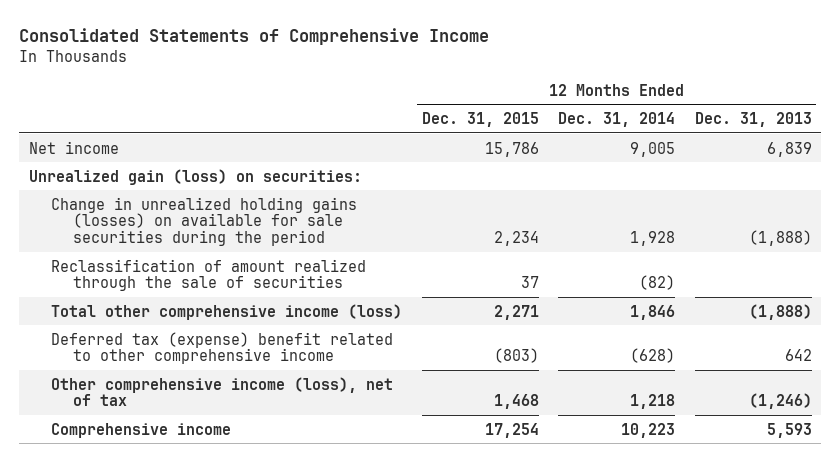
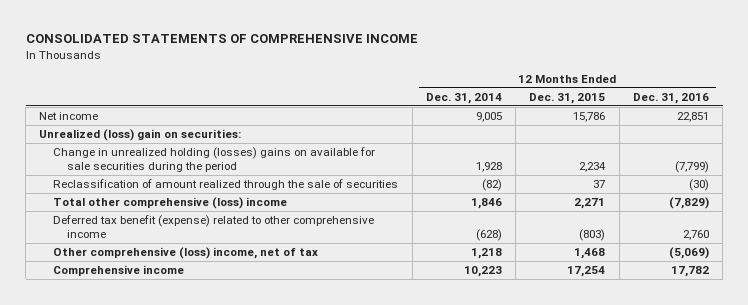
[19,27,490,45] Consolidated Statements of Comprehensive Income -> [25,34,418,44] CONSOLIDATED STATEMENTS OF COMPREHENSIVE INCOME
[694,112,812,128] Dec. 31, 2013 -> none
none -> [633,92,710,104] Dec. 31, 2016
[28,168,362,185] Unrealized gain (loss) on securities: -> [39,128,242,141] Unrealized (loss) gain on securities:
[51,196,358,247] Change in unrealized holding gains (losses) on available for sale securities during the period -> [53,146,376,173] Change in unrealized holding (losses) gains on available for sale securities during the period
[51,303,403,320] Total other comprehensive income (loss) -> [53,196,288,209] Total other comprehensive (loss) income
[51,331,394,365] Deferred tax (expense) benefit related to other comprehensive income -> [53,214,375,239] Deferred tax benefit (expense) related to other comprehensive income
[51,376,394,407] Other comprehensive income (loss), net of tax -> [53,246,319,259] Other comprehensive (loss) income, net of tax

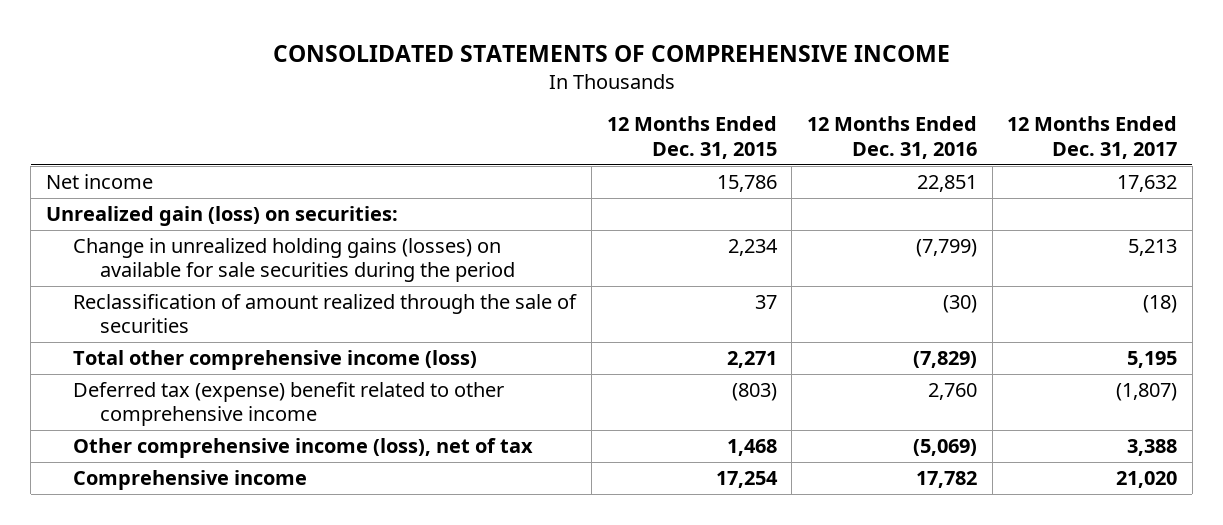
[425,92,502,104] Dec. 31, 2014 -> none
none -> [1007,116,1178,159] 12 Months Ended Dec. 31, 2017
[39,128,242,141] Unrealized (loss) gain on securities: -> [46,205,399,226] Unrealized gain (loss) on securities:
[53,146,376,173] Change in unrealized holding (losses) gains on available for sale securities during the period -> [73,237,516,283] Change in unrealized holding gains (losses) on available for sale securities during the period
[53,196,288,209] Total other comprehensive (loss) income -> [73,349,478,370] Total other comprehensive income (loss)
[53,214,375,239] Deferred tax benefit (expense) related to other comprehensive income -> [73,381,505,427] Deferred tax (expense) benefit related to other comprehensive income
[53,246,319,259] Other comprehensive (loss) income, net of tax -> [73,437,534,458] Other comprehensive income (loss), net of tax

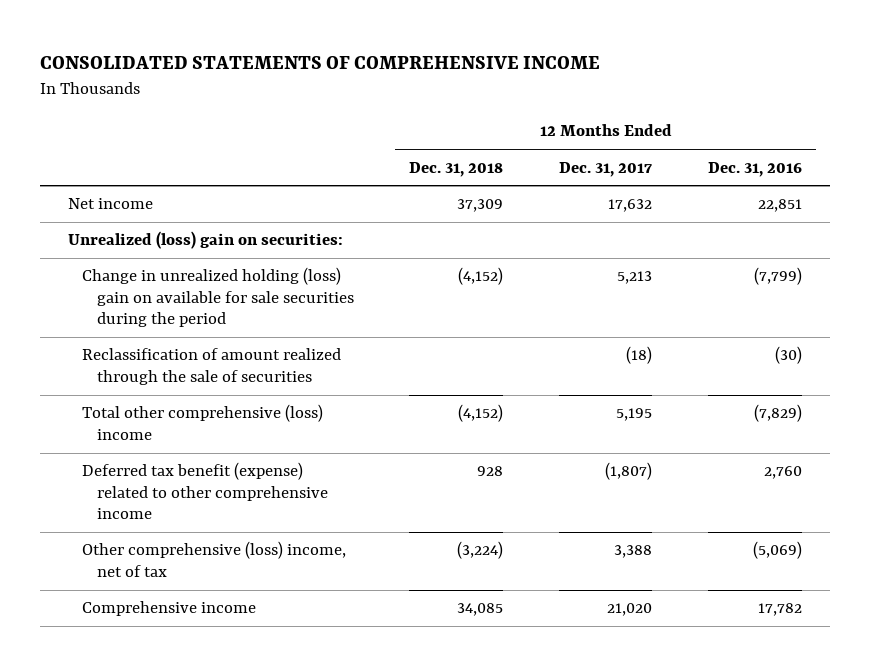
[606,116,777,159] 12 Months Ended Dec. 31, 2015 -> none
none -> [409,161,504,177] Dec. 31, 2018
[46,205,399,226] Unrealized gain (loss) on securities: -> [68,231,344,250] Unrealized (loss) gain on securities:
[73,237,516,283] Change in unrealized holding gains (losses) on available for sale securities during the period -> [82,267,354,328] Change in unrealized holding (loss) gain on available for sale securities during the period
[73,349,478,370] Total other comprehensive income (loss) -> [82,404,324,440] Total other comprehensive (loss) income
[73,381,505,427] Deferred tax (expense) benefit related to other comprehensive income -> [82,462,328,520] Deferred tax benefit (expense) related to other comprehensive income
[73,437,534,458] Other comprehensive income (loss), net of tax -> [82,541,347,577] Other comprehensive (loss) income, net of tax

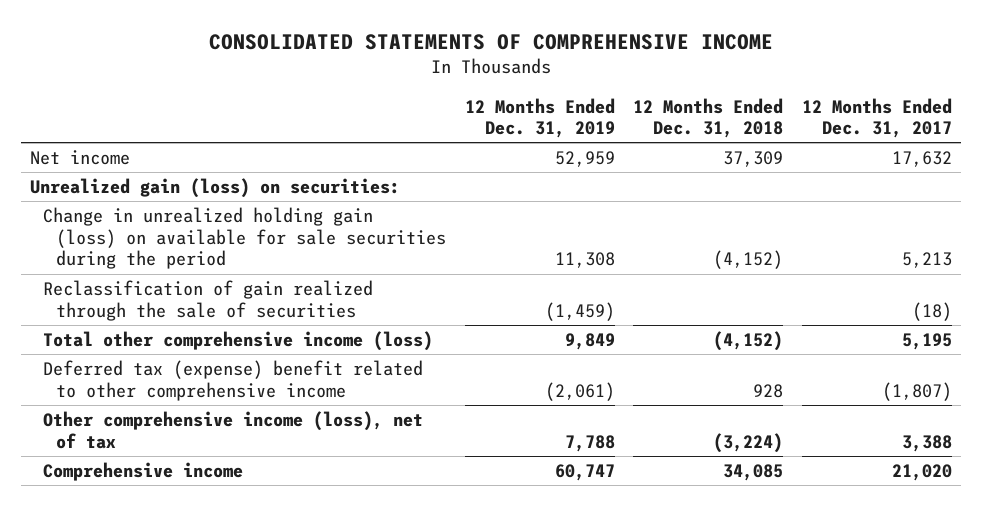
[707,161,802,177] Dec. 31, 2016 -> none
none -> [464,97,615,139] 12 Months Ended Dec. 31, 2019
[68,231,344,250] Unrealized (loss) gain on securities: -> [29,177,400,198] Unrealized gain (loss) on securities:
[82,267,354,328] Change in unrealized holding (loss) gain on available for sale securities during the period -> [43,206,447,270] Change in unrealized holding gain (loss) on available for sale securities during the period
[82,348,342,385] Reclassification of amount realized through the sale of securities -> [43,279,374,321] Reclassification of gain realized through the sale of securities
[82,404,324,440] Total other comprehensive (loss) income -> [43,330,434,351] Total other comprehensive income (loss)
[82,462,328,520] Deferred tax benefit (expense) related to other comprehensive income -> [43,359,424,401] Deferred tax (expense) benefit related to other comprehensive income
[82,541,347,577] Other comprehensive (loss) income, net of tax -> [43,410,424,449] Other comprehensive income (loss), net of tax

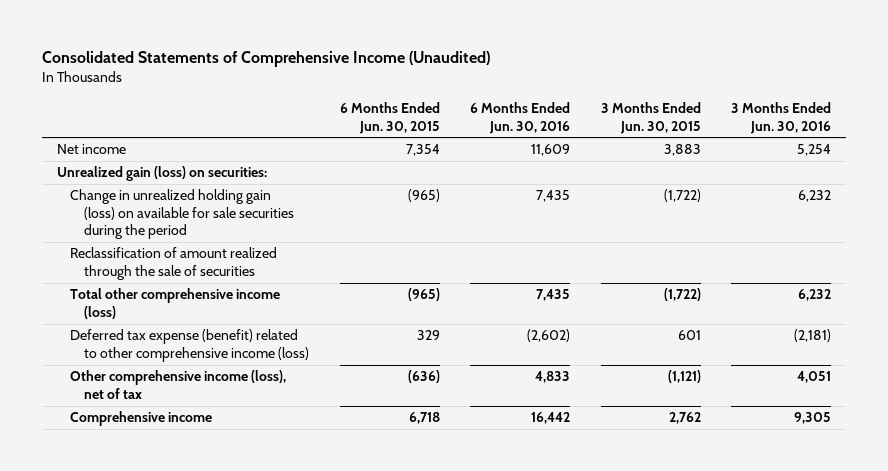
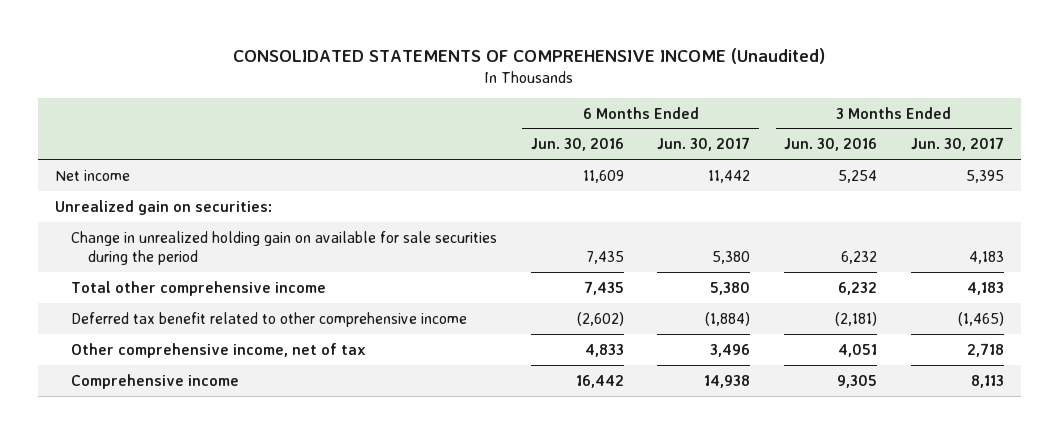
[41,51,490,68] Consolidated Statements of Comprehensive Income (Unaudited) -> [233,47,826,64] CONSOLIDATED STATEMENTS OF COMPREHENSIVE INCOME (Unaudited)
[339,102,440,134] 6 Months Ended Jun. 30, 2015 -> none
[600,102,701,134] 3 Months Ended Jun. 30, 2015 -> none
none -> [657,137,751,152] Jun. 30, 2017
none -> [910,137,1004,152] Jun. 30, 2017
[70,247,278,280] Reclassification of amount realized through the sale of securities -> none
[56,166,267,182] Unrealized gain (loss) on securities: -> [54,199,272,215] Unrealized gain on securities:
[70,189,295,240] Change in unrealized holding gain (loss) on available for sale securities during the period -> [71,230,498,266] Change in unrealized holding gain on available for sale securities during the period
[70,288,281,319] Total other comprehensive income (loss) -> [71,280,327,296] Total other comprehensive income
[70,329,310,362] Deferred tax expense (benefit) related to other comprehensive income (loss) -> [71,311,468,327] Deferred tax benefit related to other comprehensive income
[70,370,287,399] Other comprehensive income (loss), net of tax -> [71,342,367,358] Other comprehensive income, net of tax

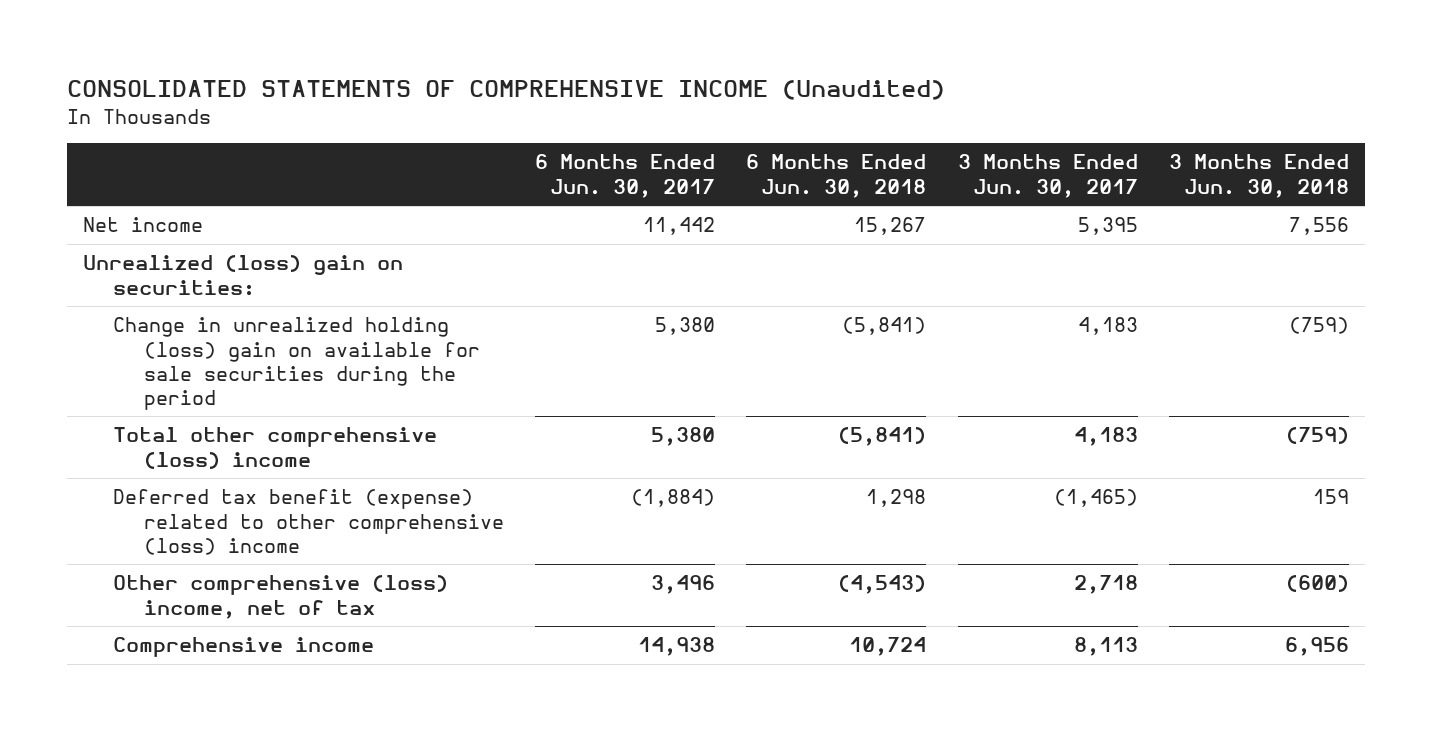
[530,138,624,152] Jun. 30, 2016 -> none
[784,138,878,152] Jun. 30, 2016 -> none
none -> [746,154,927,198] 6 Months Ended Jun. 30, 2018
none -> [1169,154,1350,198] 3 Months Ended Jun. 30, 2018
[54,199,272,215] Unrealized gain on securities: -> [82,255,403,296] Unrealized (loss) gain on securities:
[71,230,498,266] Change in unrealized holding gain on available for sale securities during the period -> [113,317,480,410] Change in unrealized holding (loss) gain on available for sale securities during the period
[71,280,327,296] Total other comprehensive income -> [113,427,438,469] Total other comprehensive (loss) income
[71,311,468,327] Deferred tax benefit related to other comprehensive income -> [113,489,504,555] Deferred tax benefit (expense) related to other comprehensive (loss) income
[71,342,367,358] Other comprehensive income, net of tax -> [113,575,449,619] Other comprehensive (loss) income, net of tax

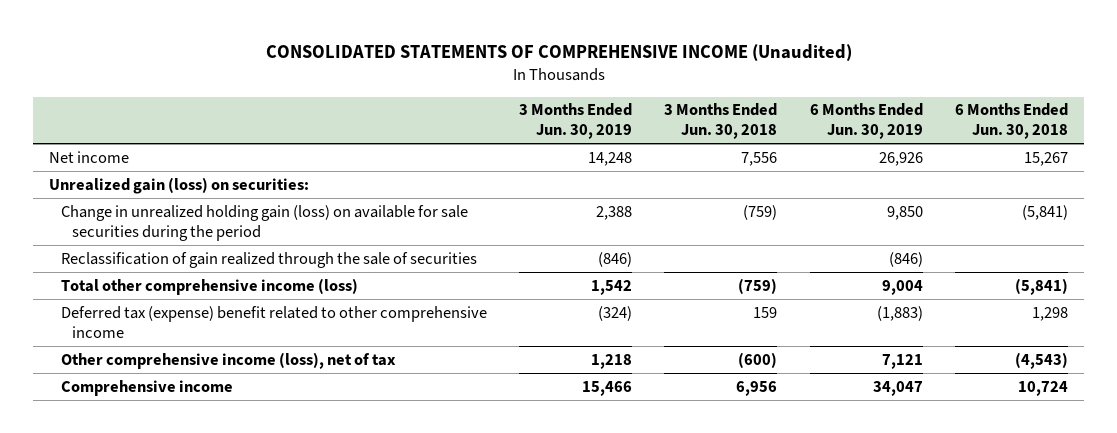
[534,154,715,198] 6 Months Ended Jun. 30, 2017 -> none
[957,154,1138,198] 3 Months Ended Jun. 30, 2017 -> none
none -> [519,103,633,140] 3 Months Ended Jun. 30, 2019
none -> [809,103,923,140] 6 Months Ended Jun. 30, 2019
[82,255,403,296] Unrealized (loss) gain on securities: -> [49,176,310,194] Unrealized gain (loss) on securities:
[113,317,480,410] Change in unrealized holding (loss) gain on available for sale securities during the period -> [60,204,468,241] Change in unrealized holding gain (loss) on available for sale securities during the period
none -> [60,251,477,268] Reclassification of gain realized through the sale of securities
[113,427,438,469] Total other comprehensive (loss) income -> [60,277,358,295] Total other comprehensive income (loss)
[113,489,504,555] Deferred tax benefit (expense) related to other comprehensive (loss) income -> [60,305,487,338] Deferred tax (expense) benefit related to other comprehensive income
[113,575,449,619] Other comprehensive (loss) income, net of tax -> [60,351,396,369] Other comprehensive income (loss), net of tax

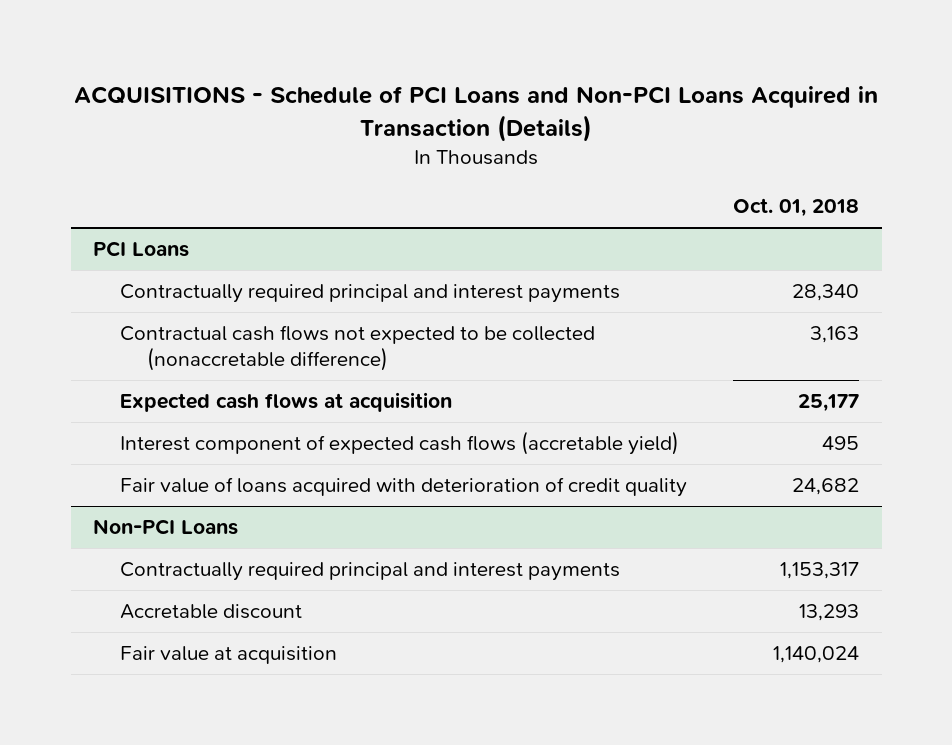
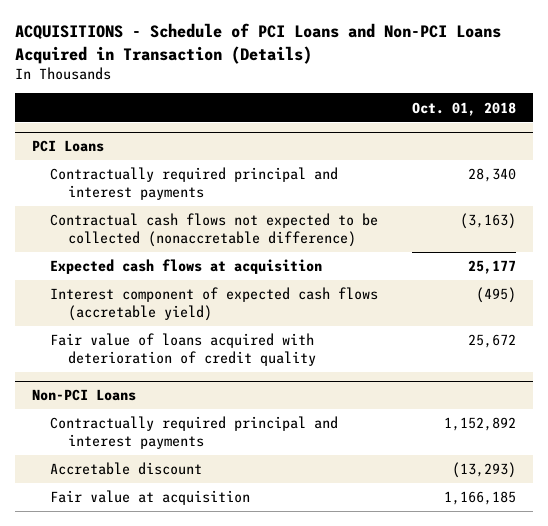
[809,326,859,344] 3,163 -> [459,213,516,230] (3,163)
[821,436,859,451] 495 -> [475,287,516,304] (495)
[791,478,859,496] 24,682 -> [467,334,516,349] 25,672
[779,562,859,580] 1,153,317 -> [443,417,516,432] 1,152,892
[798,604,859,622] 13,293 -> [451,462,516,479] (13,293)
[772,646,859,664] 1,140,024 -> [443,491,516,506] 1,166,185

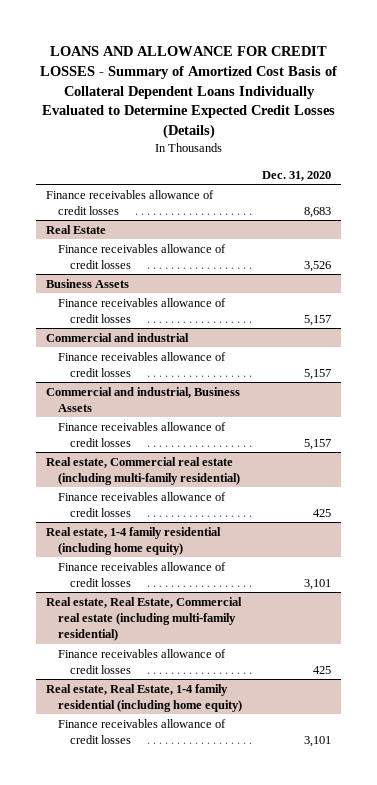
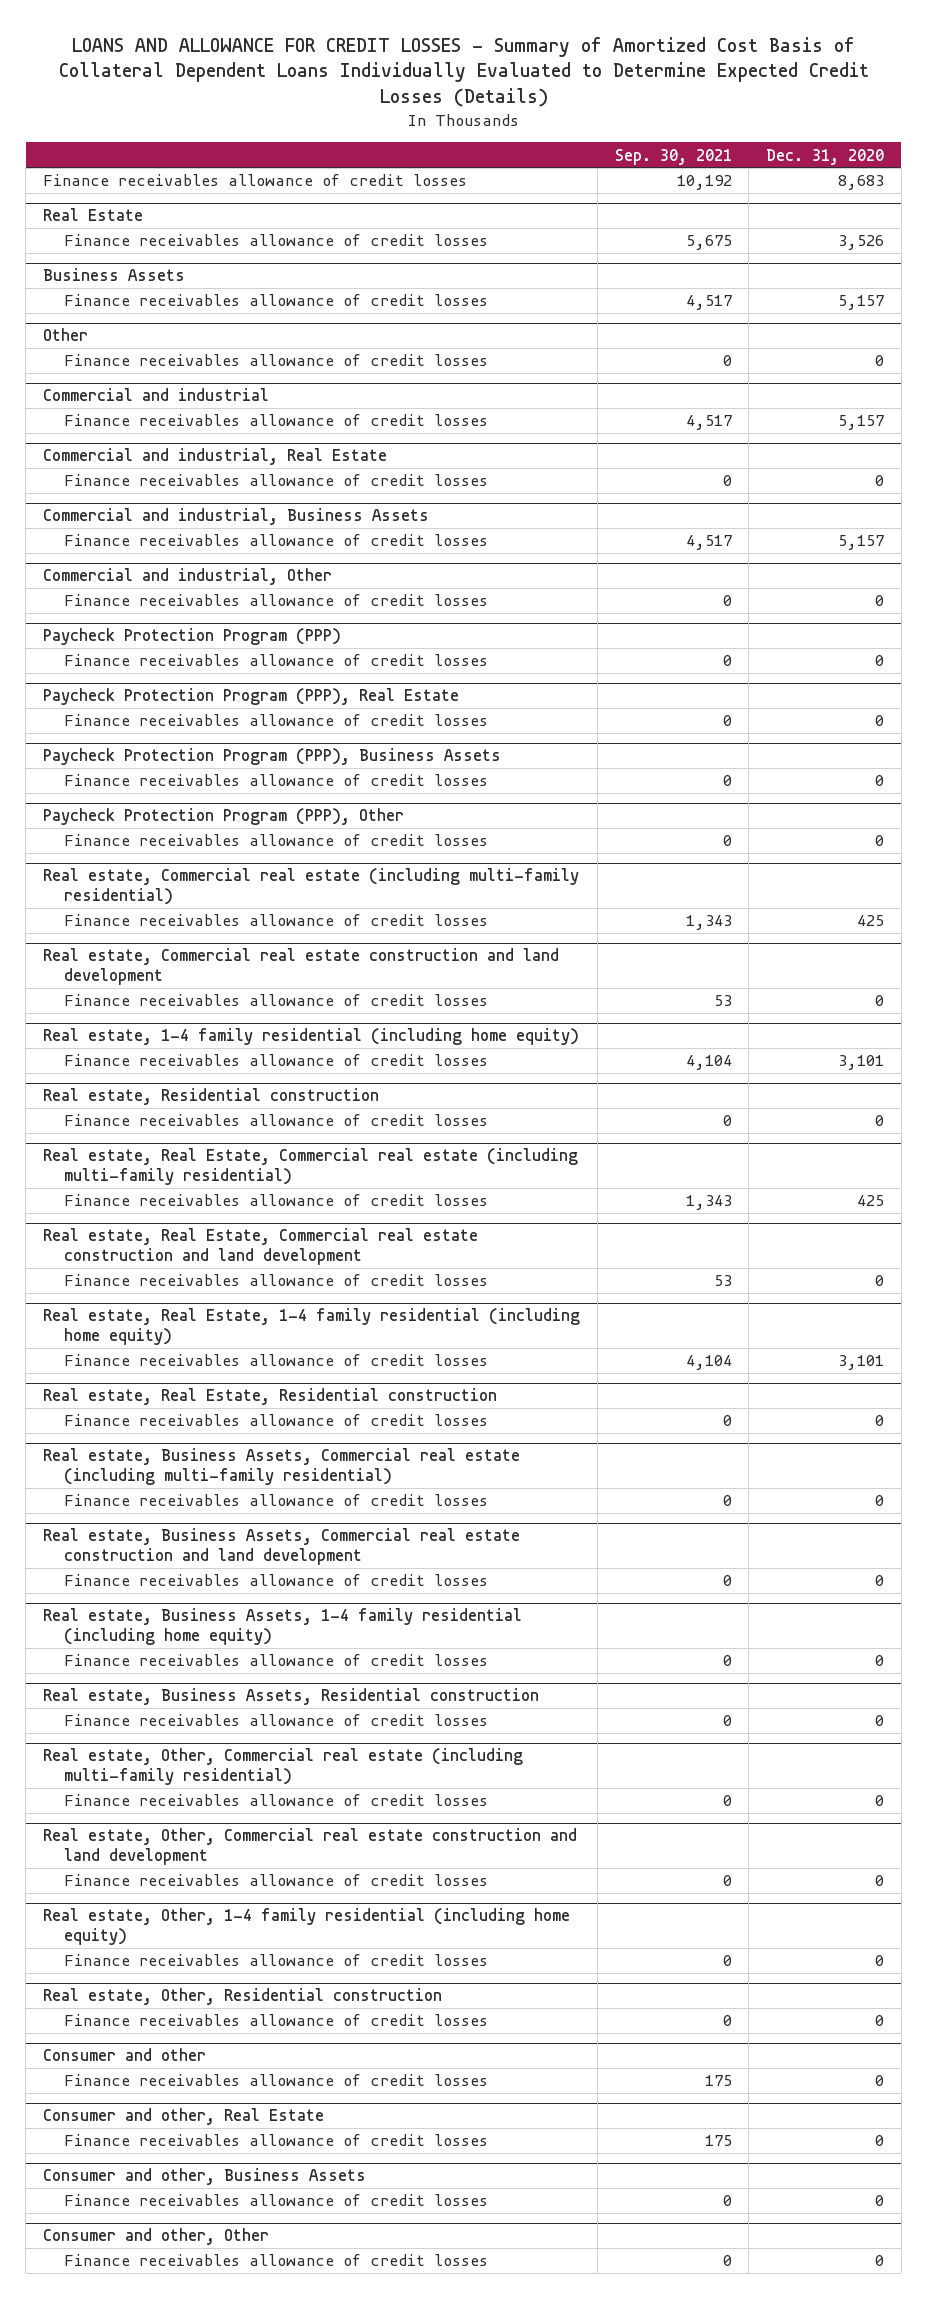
none -> [614,148,732,165] Sep. 30, 2021
none -> [43,328,89,342] Other
none -> [64,354,489,367] Finance receivables allowance of credit losses
none -> [43,448,388,466] Commercial and industrial, Real Estate
none -> [64,474,489,487] Finance receivables allowance of credit losses
none -> [43,568,333,586] Commercial and industrial, Other
none -> [64,594,489,607] Finance receivables allowance of credit losses
none -> [43,628,342,646] Paycheck Protection Program (PPP)
none -> [64,654,489,667] Finance receivables allowance of credit losses
none -> [43,688,460,706] Paycheck Protection Program (PPP), Real Estate
none -> [64,714,489,727] Finance receivables allowance of credit losses
none -> [43,748,502,766] Paycheck Protection Program (PPP), Business Assets
none -> [64,774,489,787] Finance receivables allowance of credit losses
none -> [43,808,405,826] Paycheck Protection Program (PPP), Other
none -> [64,834,489,847] Finance receivables allowance of credit losses
none -> [43,948,560,986] Real estate, Commercial real estate construction and land development
none -> [64,994,489,1007] Finance receivables allowance of credit losses
none -> [43,1088,380,1106] Real estate, Residential construction
none -> [64,1114,489,1127] Finance receivables allowance of credit losses
none -> [43,1228,479,1266] Real estate, Real Estate, Commercial real estate construction and land development
none -> [64,1274,489,1287] Finance receivables allowance of credit losses
none -> [43,1388,498,1406] Real estate, Real Estate, Residential construction
none -> [64,1414,489,1427] Finance receivables allowance of credit losses
none -> [43,1448,521,1486] Real estate, Business Assets, Commercial real estate (including multi-family residential)
none -> [64,1494,489,1507] Finance receivables allowance of credit losses
none -> [43,1528,521,1566] Real estate, Business Assets, Commercial real estate construction and land development
none -> [64,1574,489,1587] Finance receivables allowance of credit losses
none -> [43,1608,523,1646] Real estate, Business Assets, 1-4 family residential (including home equity)
none -> [64,1654,489,1667] Finance receivables allowance of credit losses
none -> [43,1688,540,1706] Real estate, Business Assets, Residential construction
none -> [64,1714,489,1727] Finance receivables allowance of credit losses
none -> [43,1748,524,1786] Real estate, Other, Commercial real estate (including multi-family residential)
none -> [64,1794,489,1807] Finance receivables allowance of credit losses
none -> [43,1828,578,1866] Real estate, Other, Commercial real estate construction and land development
none -> [64,1874,489,1887] Finance receivables allowance of credit losses
none -> [43,1908,571,1946] Real estate, Other, 1-4 family residential (including home equity)
none -> [64,1954,489,1967] Finance receivables allowance of credit losses
none -> [43,1988,443,2006] Real estate, Other, Residential construction
none -> [64,2014,489,2027] Finance receivables allowance of credit losses
none -> [43,2048,207,2062] Consumer and other
none -> [64,2074,489,2087] Finance receivables allowance of credit losses
none -> [43,2108,325,2126] Consumer and other, Real Estate
none -> [64,2134,489,2147] Finance receivables allowance of credit losses
none -> [43,2168,367,2186] Consumer and other, Business Assets
none -> [64,2194,489,2207] Finance receivables allowance of credit losses
none -> [43,2228,270,2246] Consumer and other, Other
none -> [64,2254,489,2267] Finance receivables allowance of credit losses

